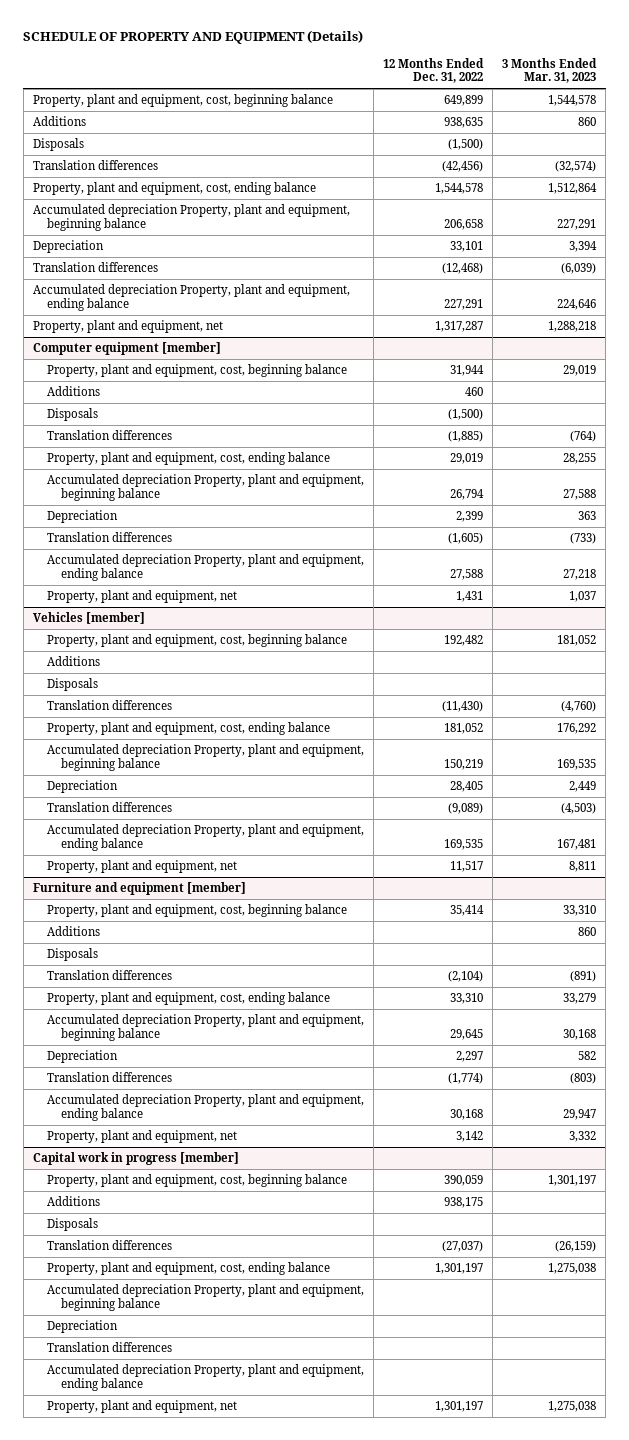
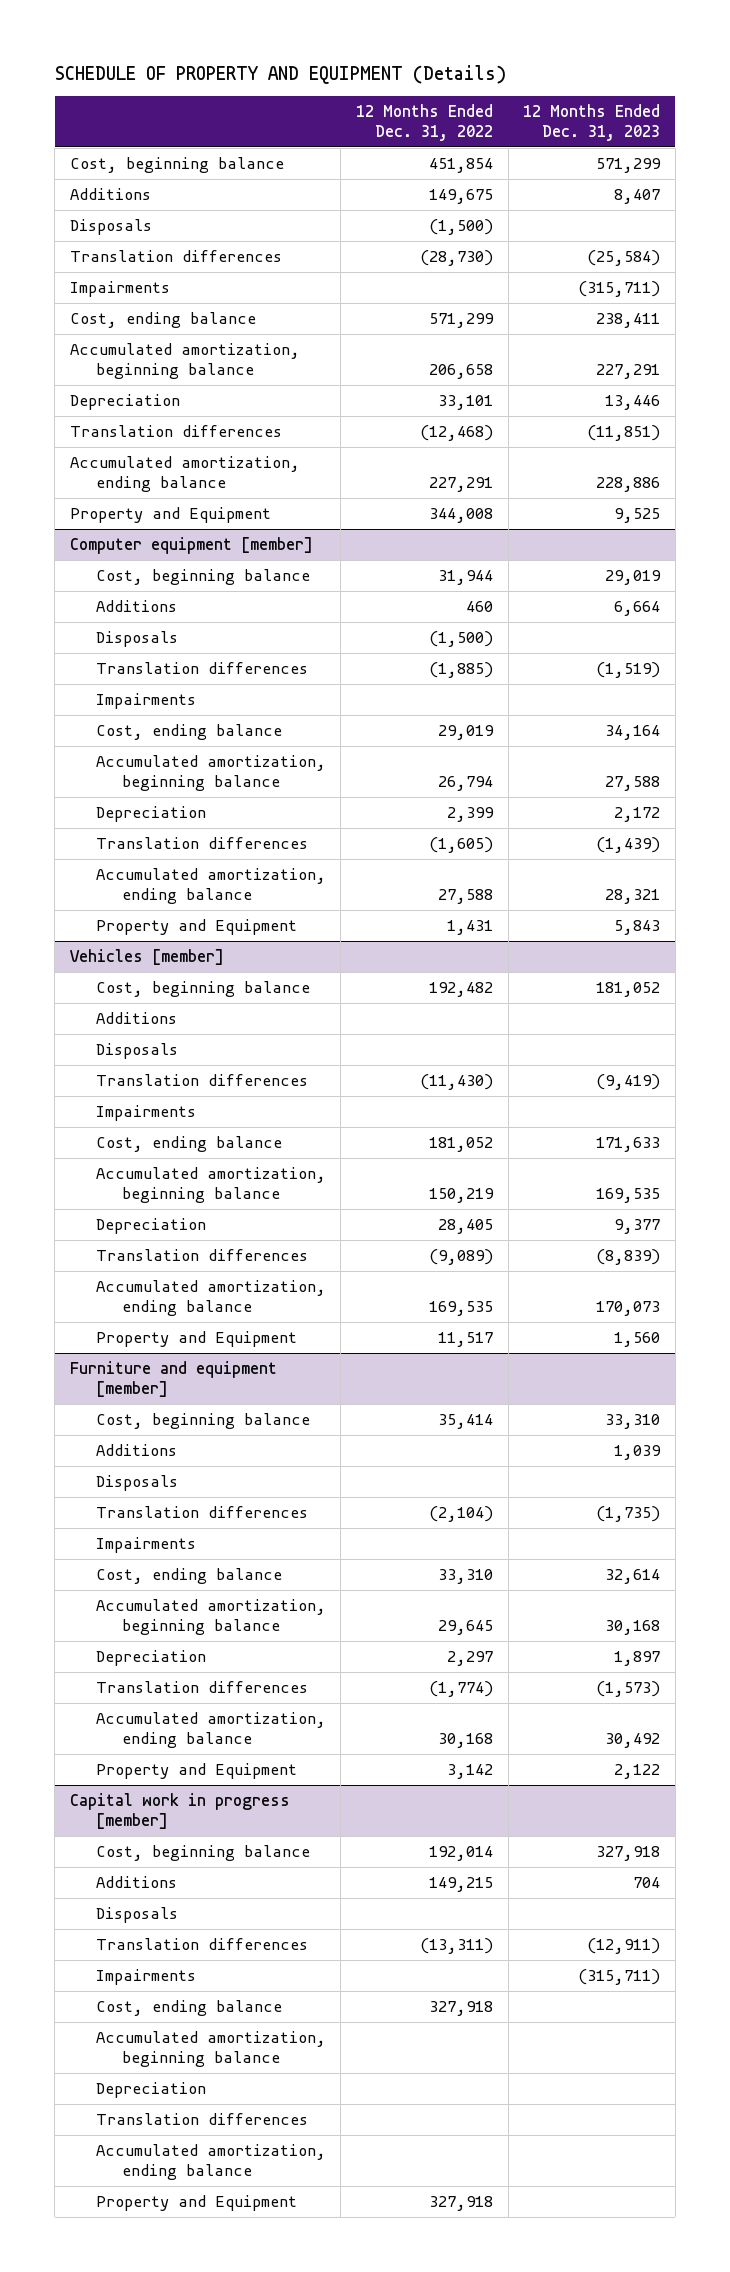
[501,57,597,84] 3 Months Ended Mar. 31, 2023 -> none
none -> [523,104,661,141] 12 Months Ended Dec. 31, 2023
[32,94,333,108] Property, plant and equipment, cost, beginning balance -> [69,157,284,174] Cost, beginning balance
[443,95,483,107] 649,899 -> [429,158,494,174] 451,854
[443,117,483,129] 938,635 -> [429,189,494,205] 149,675
[441,161,483,173] (42,456) -> [420,250,494,267] (28,730)
none -> [69,281,170,298] Impairments
[32,182,316,196] Property, plant and equipment, cost, ending balance -> [69,312,256,329] Cost, ending balance
[434,183,483,195] 1,544,578 -> [429,313,495,329] 571,299
[32,204,350,231] Accumulated depreciation Property, plant and equipment, beginning balance -> [69,343,300,379] Accumulated amortization, beginning balance
[32,284,350,311] Accumulated depreciation Property, plant and equipment, ending balance -> [69,456,300,492] Accumulated amortization, ending balance
[32,320,223,334] Property, plant and equipment, net -> [69,507,271,524] Property and Equipment
[434,321,483,333] 1,317,287 -> [429,508,494,524] 344,008
[46,364,347,378] Property, plant and equipment, cost, beginning balance -> [95,569,310,586] Cost, beginning balance
none -> [95,693,196,710] Impairments
[46,452,330,466] Property, plant and equipment, cost, ending balance -> [95,724,282,741] Cost, ending balance
[46,474,364,501] Accumulated depreciation Property, plant and equipment, beginning balance -> [95,755,326,791] Accumulated amortization, beginning balance
[46,554,364,581] Accumulated depreciation Property, plant and equipment, ending balance -> [95,868,326,904] Accumulated amortization, ending balance
[46,590,237,604] Property, plant and equipment, net -> [95,919,297,936] Property and Equipment
[46,634,347,648] Property, plant and equipment, cost, beginning balance -> [95,981,310,998] Cost, beginning balance
none -> [95,1105,196,1122] Impairments
[46,722,330,736] Property, plant and equipment, cost, ending balance -> [95,1136,282,1153] Cost, ending balance
[46,744,364,771] Accumulated depreciation Property, plant and equipment, beginning balance -> [95,1167,326,1203] Accumulated amortization, beginning balance
[46,824,364,851] Accumulated depreciation Property, plant and equipment, ending balance -> [95,1280,326,1316] Accumulated amortization, ending balance
[46,860,237,874] Property, plant and equipment, net -> [95,1331,297,1348] Property and Equipment
[46,904,347,918] Property, plant and equipment, cost, beginning balance -> [95,1413,310,1430] Cost, beginning balance
none -> [95,1537,196,1554] Impairments
[46,992,330,1006] Property, plant and equipment, cost, ending balance -> [95,1568,282,1585] Cost, ending balance
[46,1014,364,1041] Accumulated depreciation Property, plant and equipment, beginning balance -> [95,1599,326,1635] Accumulated amortization, beginning balance
[46,1094,364,1121] Accumulated depreciation Property, plant and equipment, ending balance -> [95,1712,326,1748] Accumulated amortization, ending balance
[46,1130,237,1144] Property, plant and equipment, net -> [95,1763,297,1780] Property and Equipment
[46,1174,347,1188] Property, plant and equipment, cost, beginning balance -> [95,1845,310,1862] Cost, beginning balance
[443,1175,483,1187] 390,059 -> [429,1846,494,1862] 192,014
[443,1197,483,1209] 938,175 -> [429,1877,494,1893] 149,215
[441,1241,483,1253] (27,037) -> [420,1938,494,1955] (13,311)
none -> [95,1969,196,1986] Impairments
[46,1262,330,1276] Property, plant and equipment, cost, ending balance -> [95,2000,282,2017] Cost, ending balance
[434,1263,483,1275] 1,301,197 -> [429,2001,494,2017] 327,918
[46,1284,364,1311] Accumulated depreciation Property, plant and equipment, beginning balance -> [95,2031,326,2067] Accumulated amortization, beginning balance
[46,1364,364,1391] Accumulated depreciation Property, plant and equipment, ending balance -> [95,2144,326,2180] Accumulated amortization, ending balance
[46,1400,237,1414] Property, plant and equipment, net -> [95,2195,297,2212] Property and Equipment
[434,1401,483,1413] 1,301,197 -> [429,2196,494,2212] 327,918

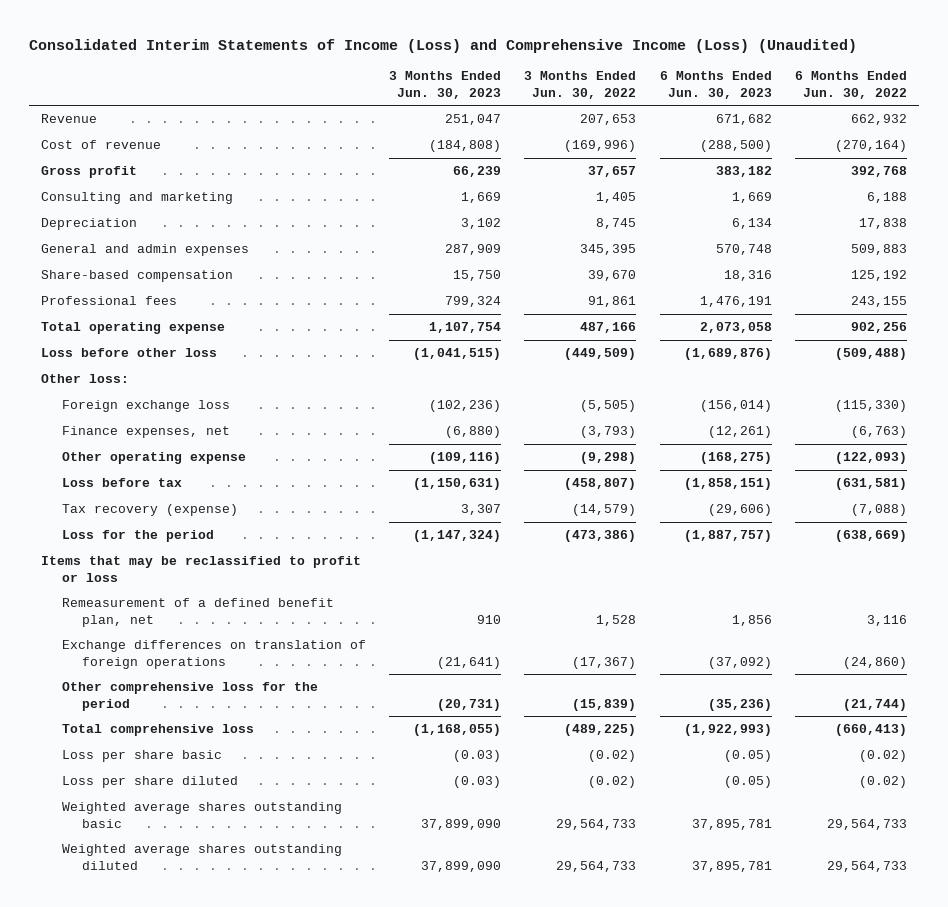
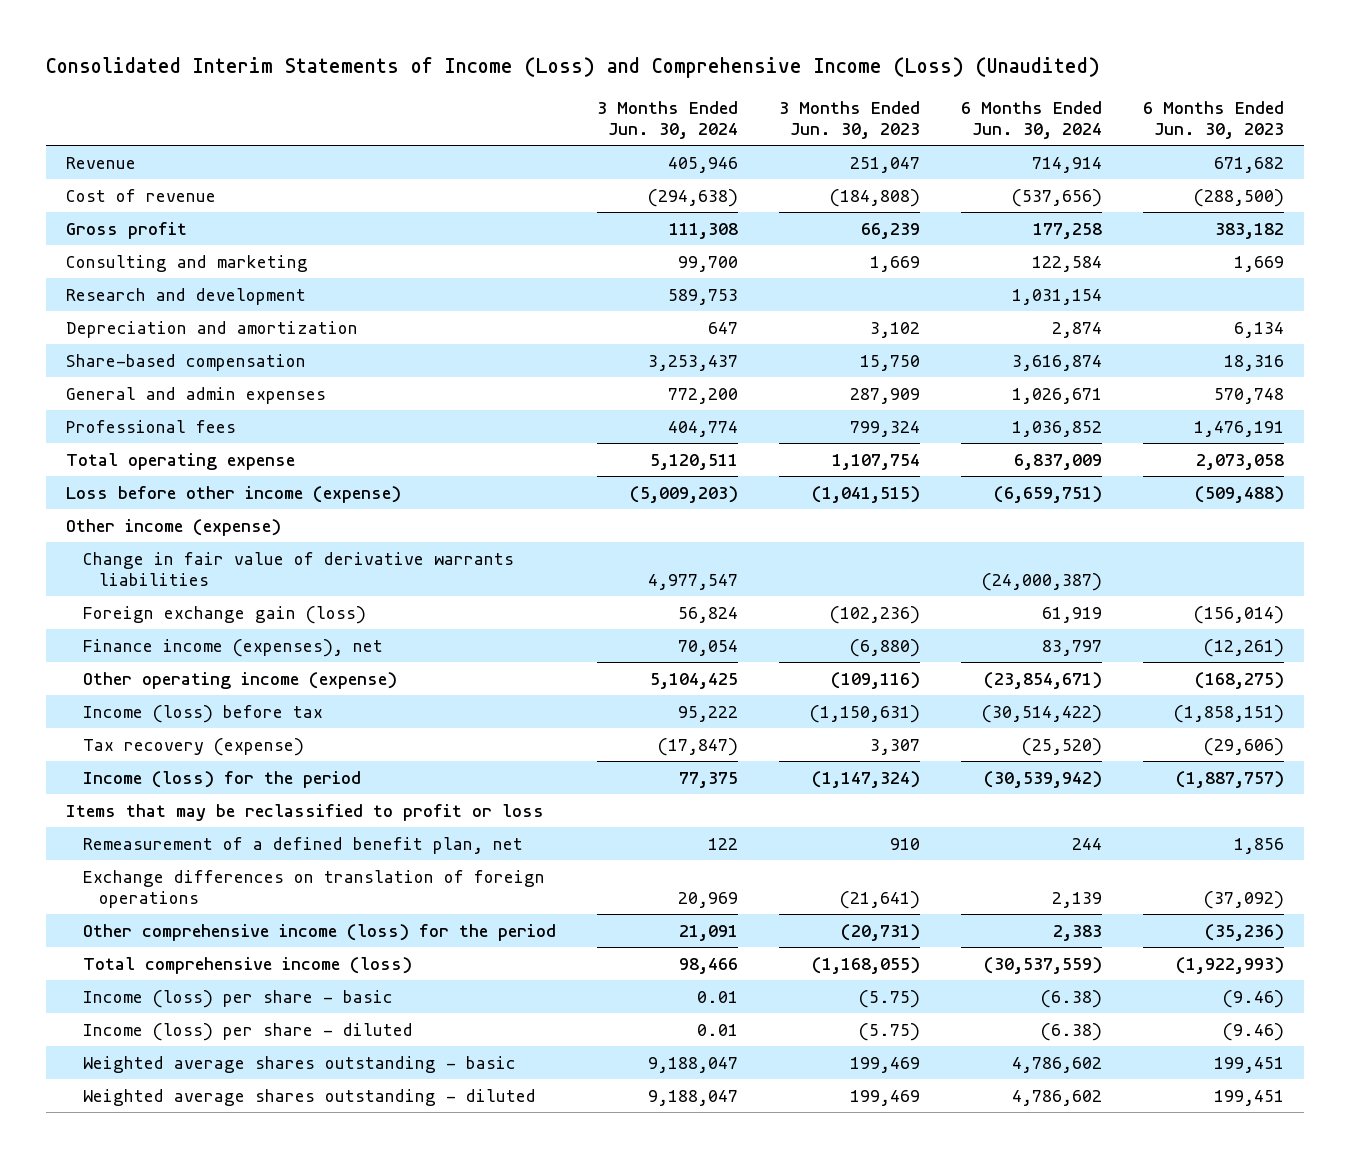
[524,71,637,99] 3 Months Ended Jun. 30, 2022 -> none
[795,71,908,99] 6 Months Ended Jun. 30, 2022 -> none
none -> [596,101,738,140] 3 Months Ended Jun. 30, 2024
none -> [960,101,1102,140] 6 Months Ended Jun. 30, 2024
none -> [66,287,307,305] Research and development
[40,218,137,231] Depreciation -> [66,320,359,338] Depreciation and amortization
[40,244,249,257] General and admin expenses -> [66,386,327,404] General and admin expenses
[40,348,217,358] Loss before other loss -> [66,485,402,503] Loss before other income (expense)
[683,348,772,361] (1,689,876) -> [1194,485,1284,503] (509,488)
[40,374,129,384] Other loss: -> [66,518,282,536] Other income (expense)
none -> [82,551,514,586] Change in fair value of derivative warrants liabilities
[61,400,230,413] Foreign exchange loss -> [82,605,366,624] Foreign exchange gain (loss)
[61,426,230,439] Finance expenses, net -> [82,638,383,657] Finance income (expenses), net
[61,452,246,465] Other operating expense -> [82,671,397,689] Other operating income (expense)
[61,478,182,488] Loss before tax -> [82,704,323,723] Income (loss) before tax
[61,530,214,543] Loss for the period -> [82,770,361,788] Income (loss) for the period
[61,682,318,711] Other comprehensive loss for the period -> [82,923,556,941] Other comprehensive income (loss) for the period
[61,724,254,737] Total comprehensive loss -> [82,956,412,974] Total comprehensive income (loss)
[61,750,222,763] Loss per share basic -> [82,989,393,1008] Income (loss) per share - basic
[452,750,501,763] (0.03) -> [858,989,920,1008] (5.75)
[723,750,772,763] (0.05) -> [1222,989,1284,1008] (9.46)
[61,776,238,789] Loss per share diluted -> [82,1022,413,1041] Income (loss) per share - diluted
[452,776,501,789] (0.03) -> [858,1022,920,1041] (5.75)
[723,776,772,789] (0.05) -> [1222,1022,1284,1041] (9.46)
[61,802,342,828] Weighted average shares outstanding basic -> [82,1055,516,1073] Weighted average shares outstanding - basic
[420,818,501,830] 37,899,090 -> [849,1056,920,1073] 199,469
[691,818,772,830] 37,895,781 -> [1213,1056,1284,1073] 199,451
[61,844,342,870] Weighted average shares outstanding diluted -> [82,1088,536,1106] Weighted average shares outstanding - diluted
[420,860,501,872] 37,899,090 -> [849,1089,920,1106] 199,469
[691,860,772,872] 37,895,781 -> [1213,1089,1284,1106] 199,451

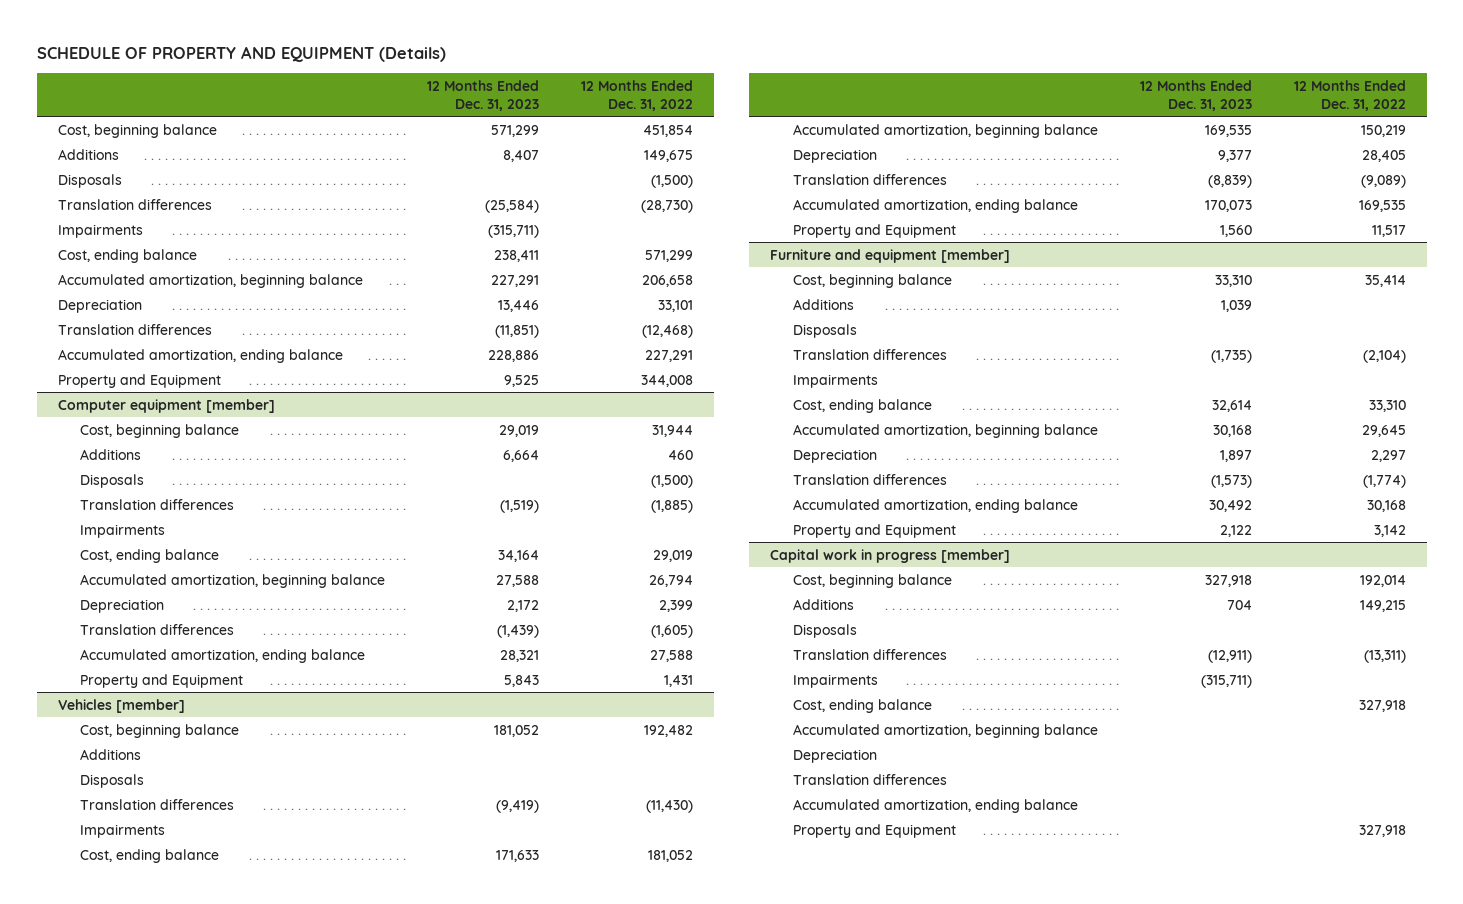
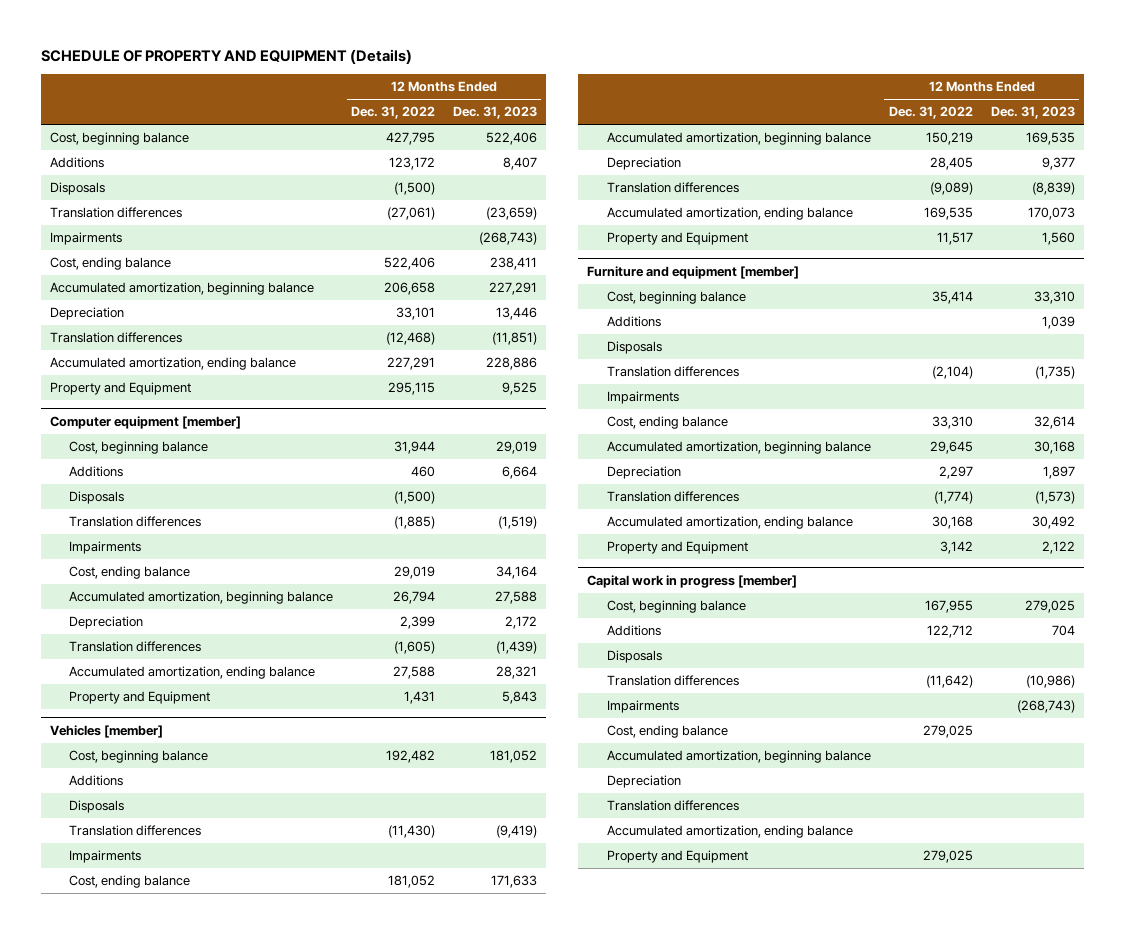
[491,124,540,137] 571,299 -> [486,132,538,146] 522,406
[642,124,693,137] 451,854 -> [386,132,436,146] 427,795
[643,149,693,162] 149,675 -> [389,157,436,171] 123,172
[485,199,540,213] (25,584) -> [486,207,538,221] (23,659)
[640,199,693,213] (28,730) -> [387,207,436,221] (27,061)
[488,224,540,238] (315,711) -> [479,232,538,246] (268,743)
[644,249,693,262] 571,299 -> [384,257,436,271] 522,406
[640,374,693,387] 344,008 -> [388,382,436,396] 295,115
[1205,574,1253,587] 327,918 -> [1024,600,1075,614] 279,025
[1359,574,1406,587] 192,014 -> [924,600,973,614] 167,955
[1359,599,1406,612] 149,215 -> [926,625,973,639] 122,712
[1208,649,1253,663] (12,911) -> [1025,675,1075,689] (10,986)
[1363,649,1406,663] (13,311) -> [925,675,973,689] (11,642)
[1201,674,1253,688] (315,711) -> [1016,700,1075,714] (268,743)
[1358,699,1406,712] 327,918 -> [922,725,973,739] 279,025
[1358,824,1406,837] 327,918 -> [922,850,973,864] 279,025

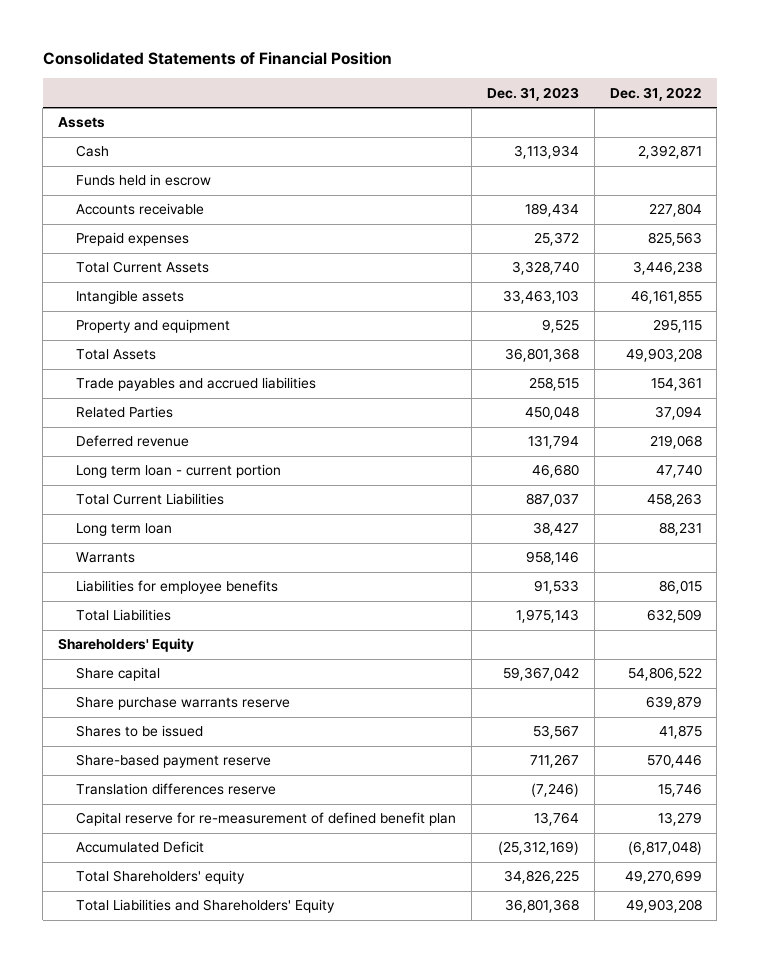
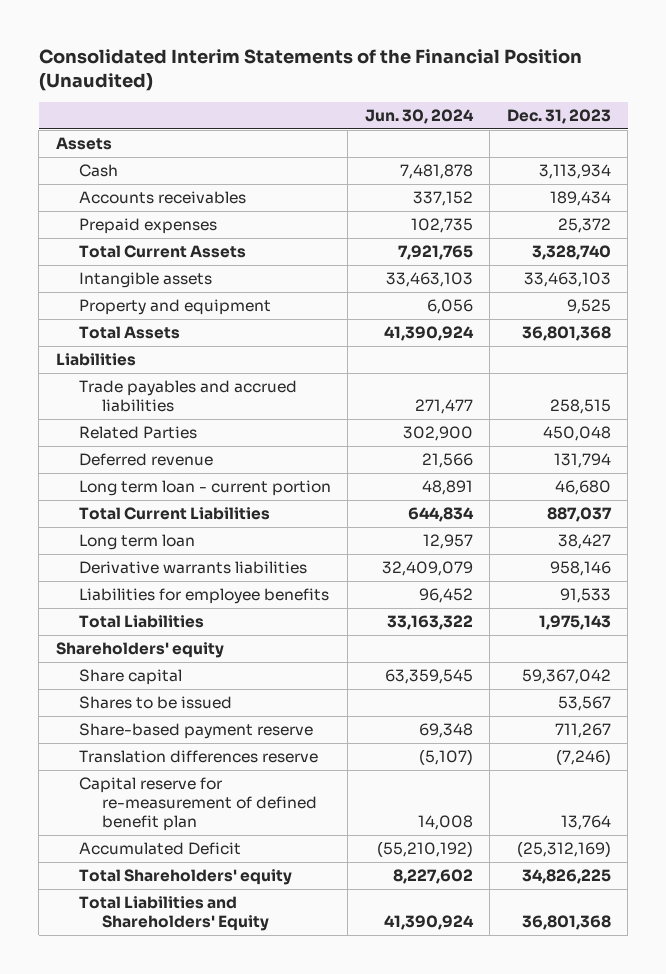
[42,52,392,66] Consolidated Statements of Financial Position -> [38,48,582,91] Consolidated Interim Statements of the Financial Position (Unaudited)
[609,86,702,101] Dec. 31, 2022 -> none
none -> [364,109,474,125] Jun. 30, 2024
[76,174,212,187] Funds held in escrow -> none
[76,203,205,216] Accounts receivable -> [78,190,246,204] Accounts receivables
none -> [55,352,136,366] Liabilities
[76,552,136,564] Warrants -> [78,560,307,574] Derivative warrants liabilities
[57,638,194,653] Shareholders' Equity -> [55,641,224,658] Shareholders' equity
[76,696,291,711] Share purchase warrants reserve -> none

